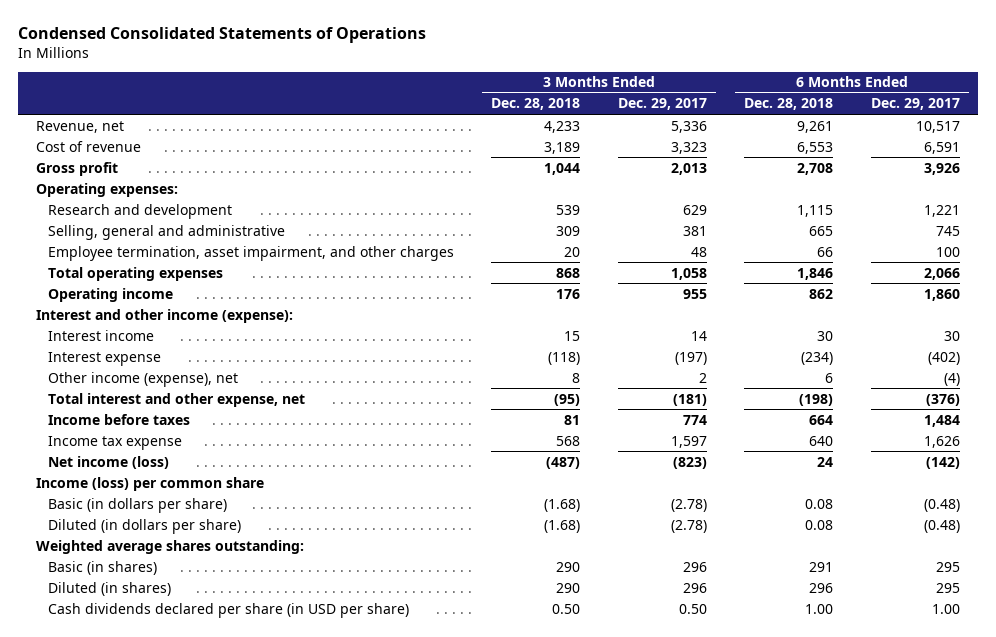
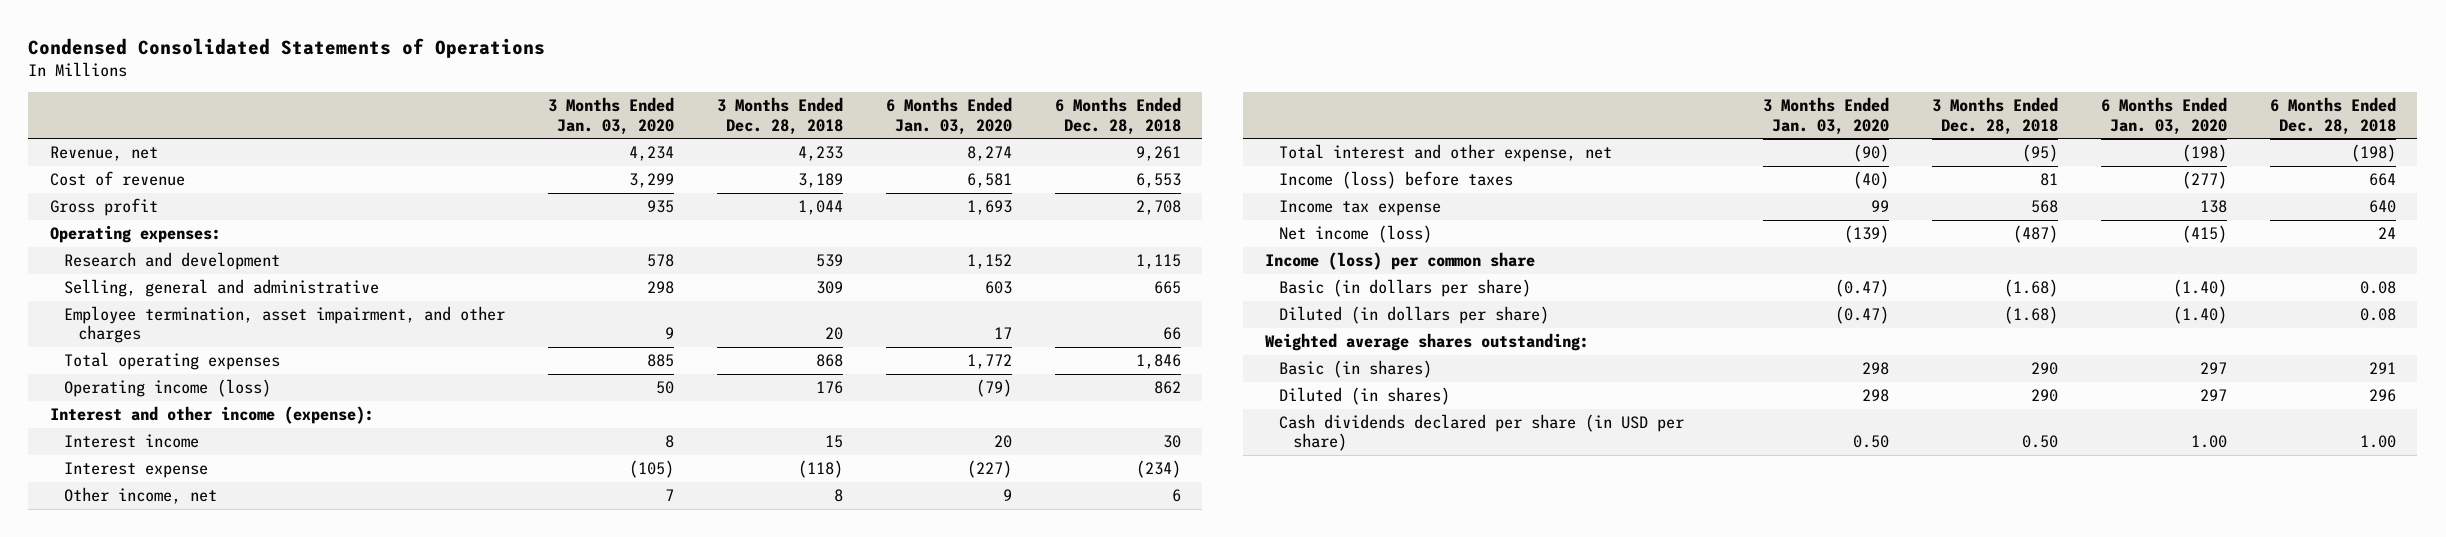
[617,98,707,111] Dec. 29, 2017 -> none
[870,98,960,111] Dec. 29, 2017 -> none
none -> [547,97,674,135] 3 Months Ended Jan. 03, 2020
none -> [885,97,1012,135] 6 Months Ended Jan. 03, 2020
[47,287,173,302] Operating income -> [64,379,272,398] Operating income (loss)
[47,371,238,387] Other income (expense), net -> [64,487,218,505] Other income, net
[47,413,190,425] Income before taxes -> [1278,171,1513,190] Income (loss) before taxes

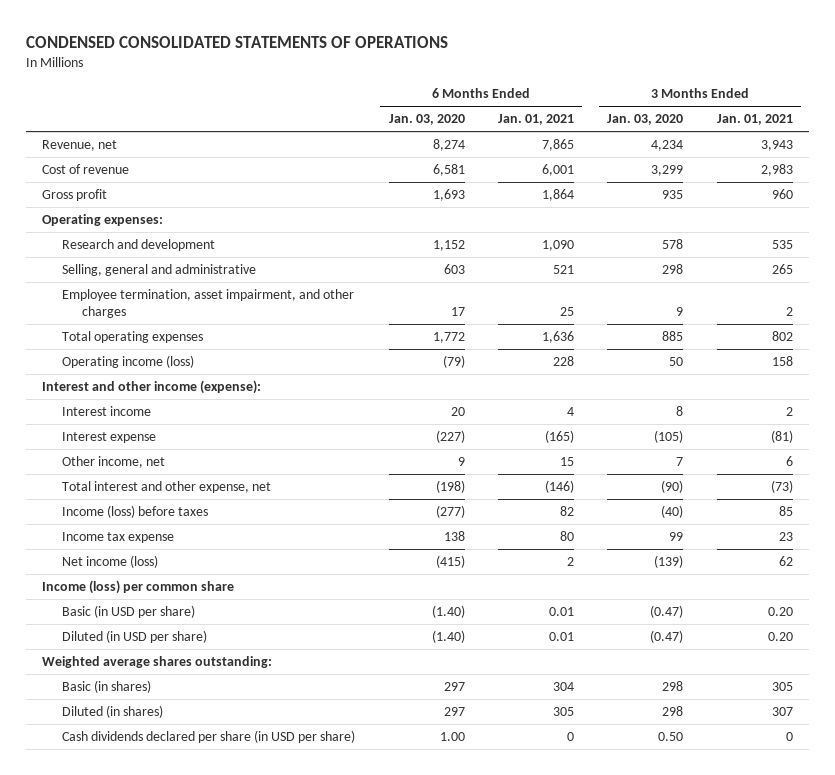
[28,37,546,58] Condensed Consolidated Statements of Operations -> [25,35,448,48] CONDENSED CONSOLIDATED STATEMENTS OF OPERATIONS
[716,97,843,135] 3 Months Ended Dec. 28, 2018 -> none
[1054,97,1181,135] 6 Months Ended Dec. 28, 2018 -> none
none -> [497,114,574,126] Jan. 01, 2021
none -> [716,114,793,126] Jan. 01, 2021
[1278,279,1531,298] Basic (in dollars per share) -> [62,605,196,619] Basic (in USD per share)
[1278,306,1549,325] Diluted (in dollars per share) -> [62,630,208,644] Diluted (in USD per share)

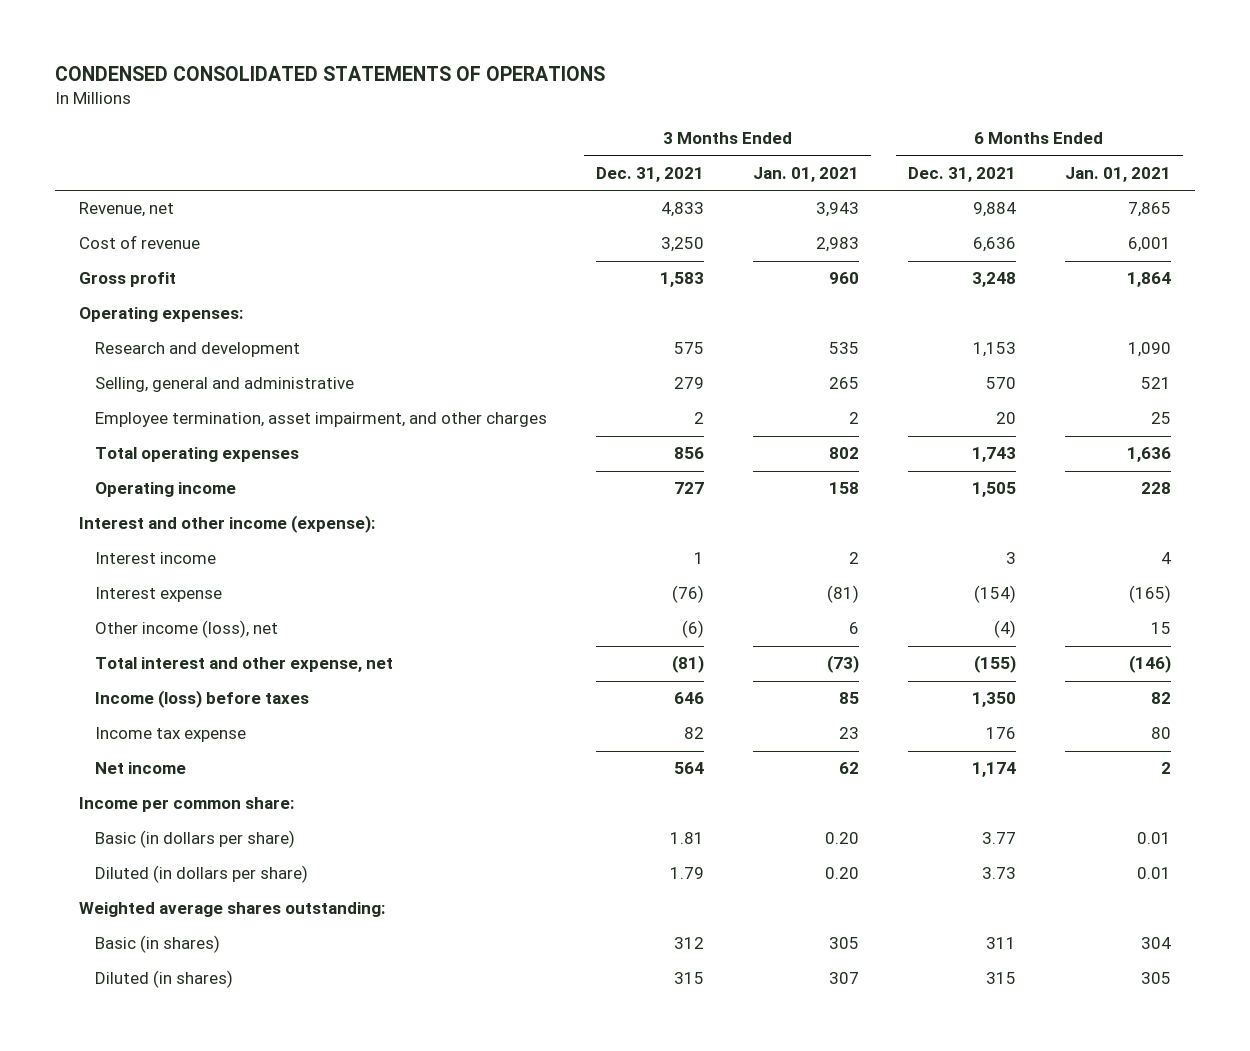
[388,114,465,126] Jan. 03, 2020 -> none
[607,114,684,126] Jan. 03, 2020 -> none
none -> [596,166,705,182] Dec. 31, 2021
none -> [907,166,1016,182] Dec. 31, 2021
[62,355,195,369] Operating income (loss) -> [95,482,237,498] Operating income
[62,456,166,469] Other income, net -> [95,620,279,639] Other income (loss), net
[62,555,159,569] Net income (loss) -> [95,762,187,775] Net income
[42,580,235,595] Income (loss) per common share -> [79,797,295,813] Income per common share:
[62,605,196,619] Basic (in USD per share) -> [95,830,296,849] Basic (in dollars per share)
[62,630,208,644] Diluted (in USD per share) -> [95,865,309,884] Diluted (in dollars per share)
[62,730,356,744] Cash dividends declared per share (in USD per share) -> none

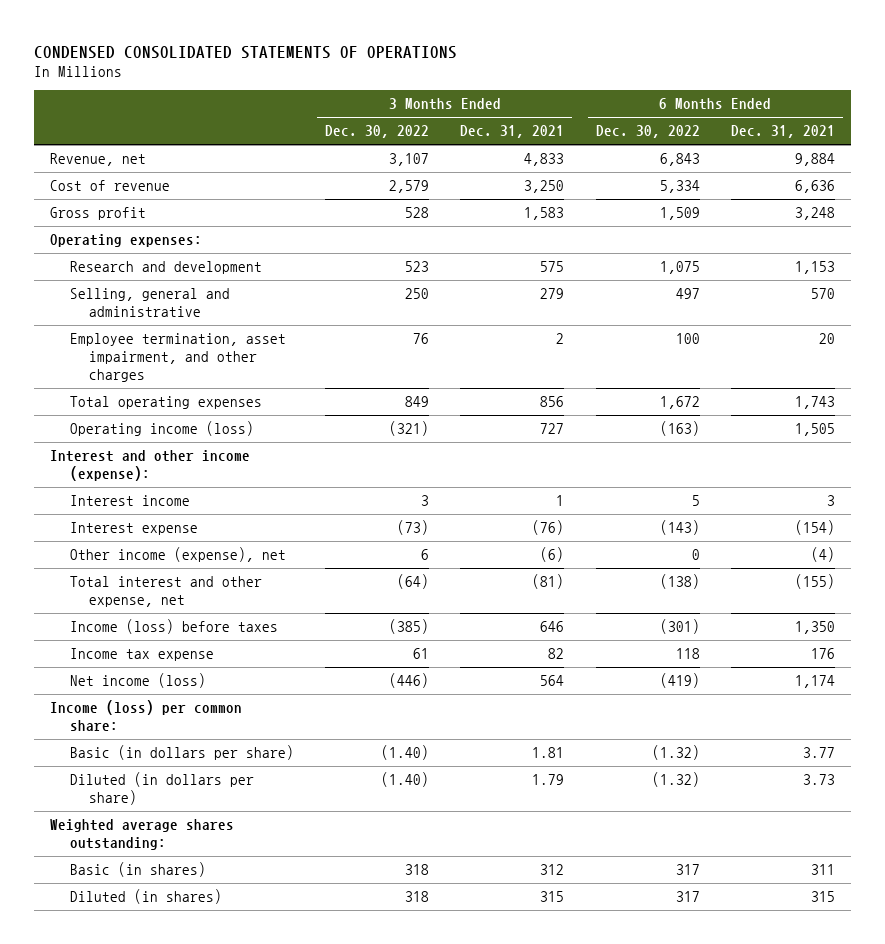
[752,166,859,182] Jan. 01, 2021 -> none
[1064,166,1171,182] Jan. 01, 2021 -> none
none -> [325,125,430,139] Dec. 30, 2022
none -> [595,125,700,139] Dec. 30, 2022
[95,482,237,498] Operating income -> [69,421,254,437] Operating income (loss)
[95,620,279,639] Other income (loss), net -> [69,547,286,563] Other income (expense), net
[95,762,187,775] Net income -> [69,673,206,689] Net income (loss)
[79,797,295,813] Income per common share: -> [50,700,243,732] Income (loss) per common share:

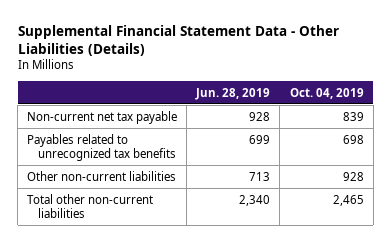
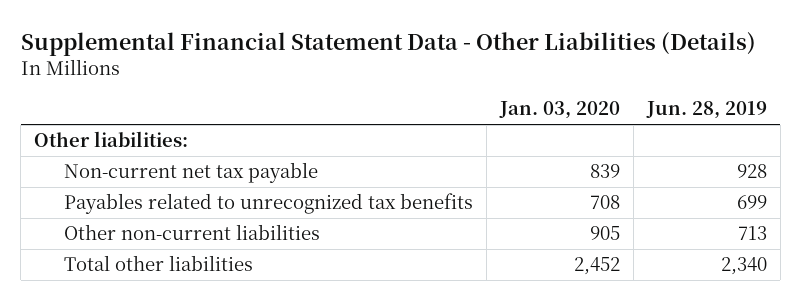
[289,87,364,99] Oct. 04, 2019 -> none
none -> [498,101,620,120] Jan. 03, 2020
none -> [34,131,189,148] Other liabilities:
[27,193,154,218] Total other non-current liabilities -> [63,255,253,272] Total other liabilities

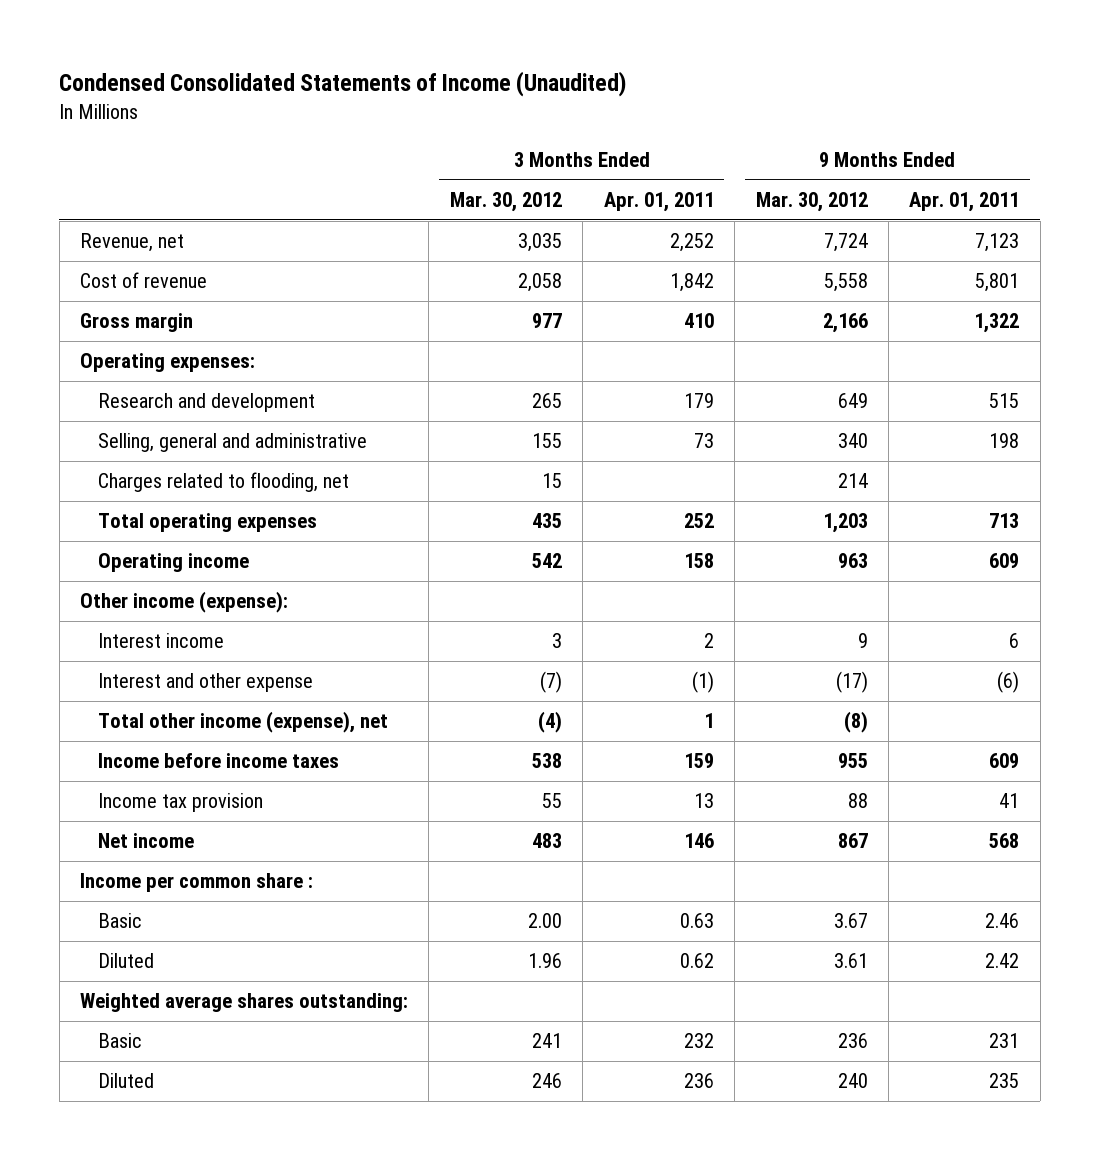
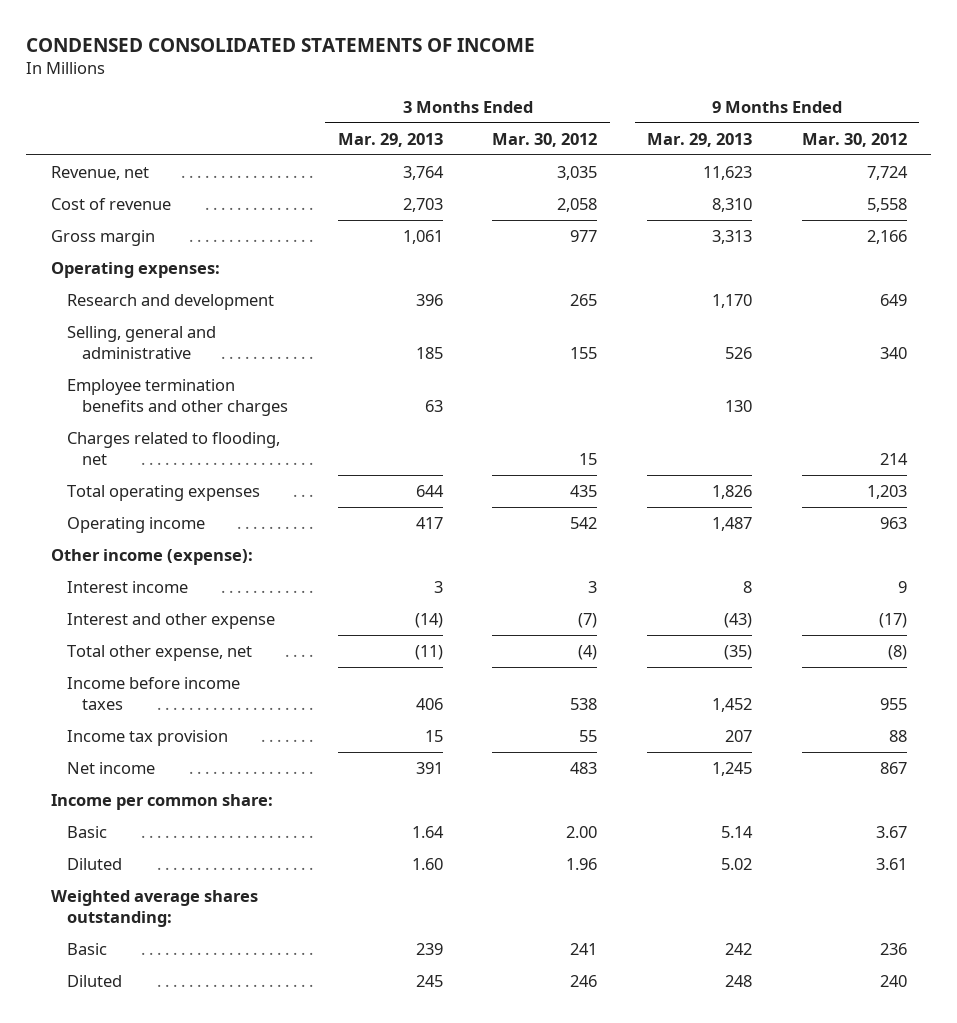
[59,71,627,98] Condensed Consolidated Statements of Income (Unaudited) -> [26,37,536,52] CONDENSED CONSOLIDATED STATEMENTS OF INCOME
[603,192,714,213] Apr. 01, 2011 -> none
[909,192,1020,213] Apr. 01, 2011 -> none
none -> [337,132,443,147] Mar. 29, 2013
none -> [646,132,752,147] Mar. 29, 2013
none -> [66,378,289,417] Employee termination benefits and other charges
[97,711,388,734] Total other income (expense), net -> [66,644,252,661] Total other expense, net
[80,873,314,893] Income per common share : -> [50,793,273,810] Income per common share:

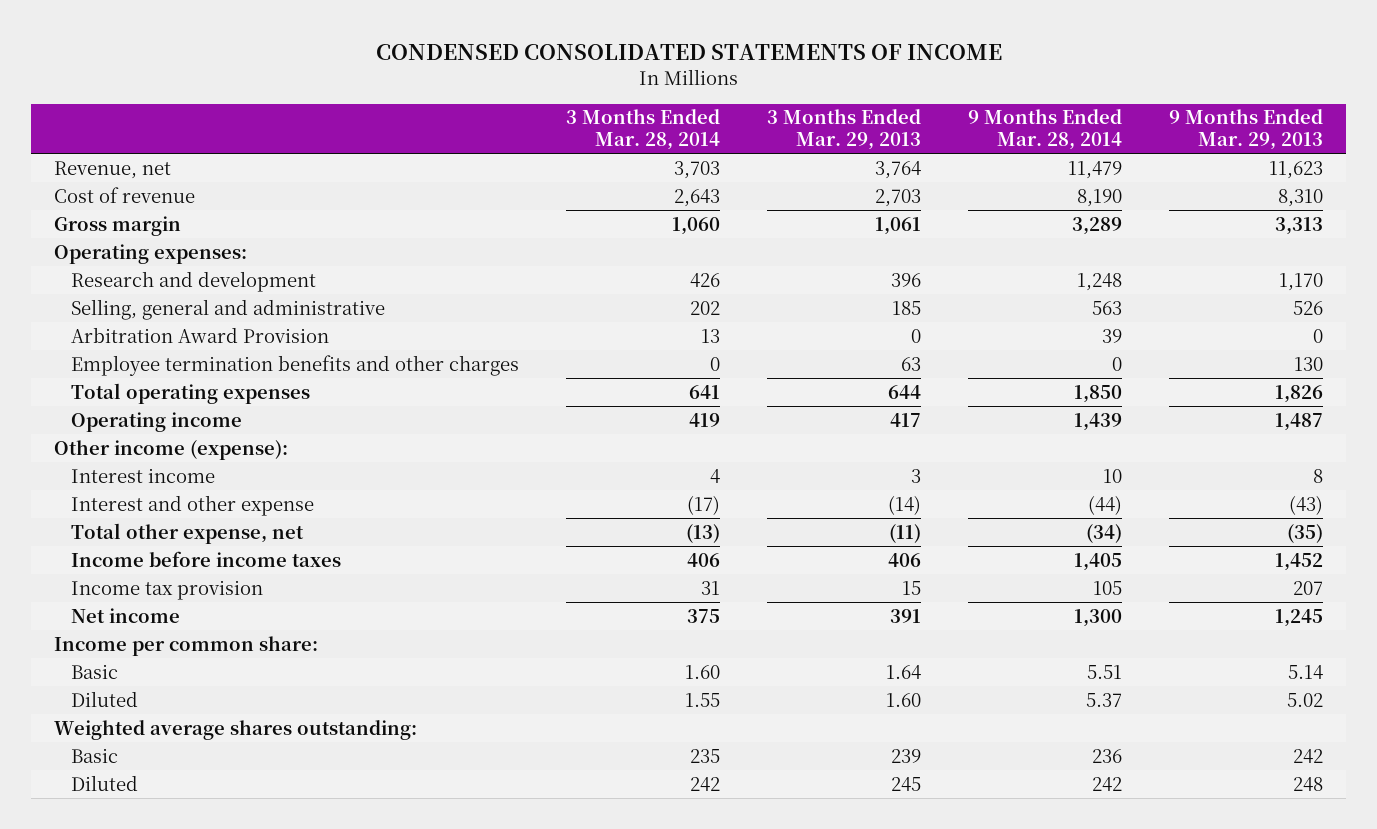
[492,132,598,147] Mar. 30, 2012 -> none
[801,132,907,147] Mar. 30, 2012 -> none
none -> [565,109,720,151] 3 Months Ended Mar. 28, 2014
none -> [967,109,1122,151] 9 Months Ended Mar. 28, 2014
none -> [70,326,329,343] Arbitration Award Provision
[66,431,280,466] Charges related to flooding, net -> none

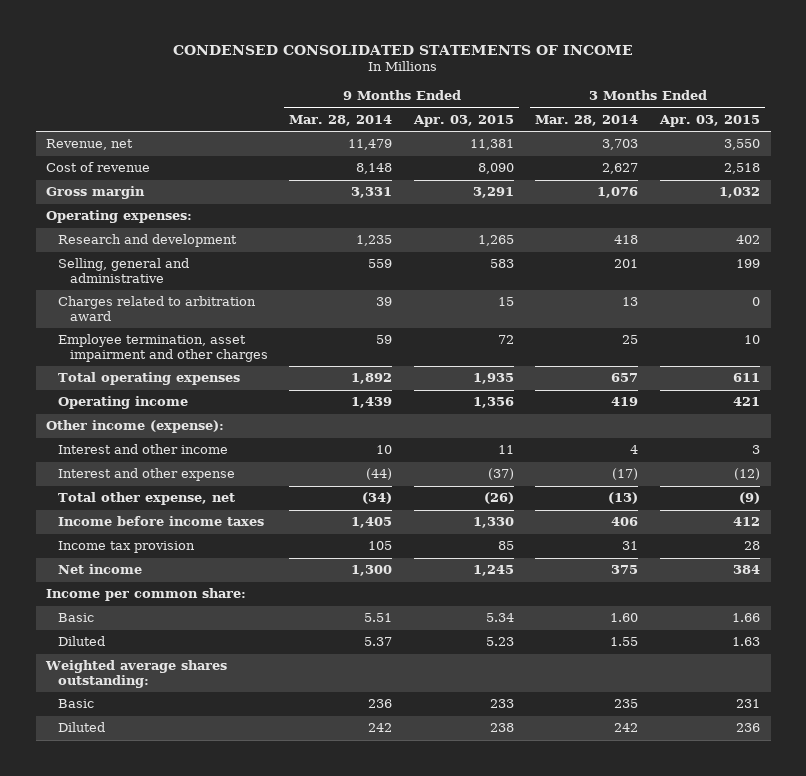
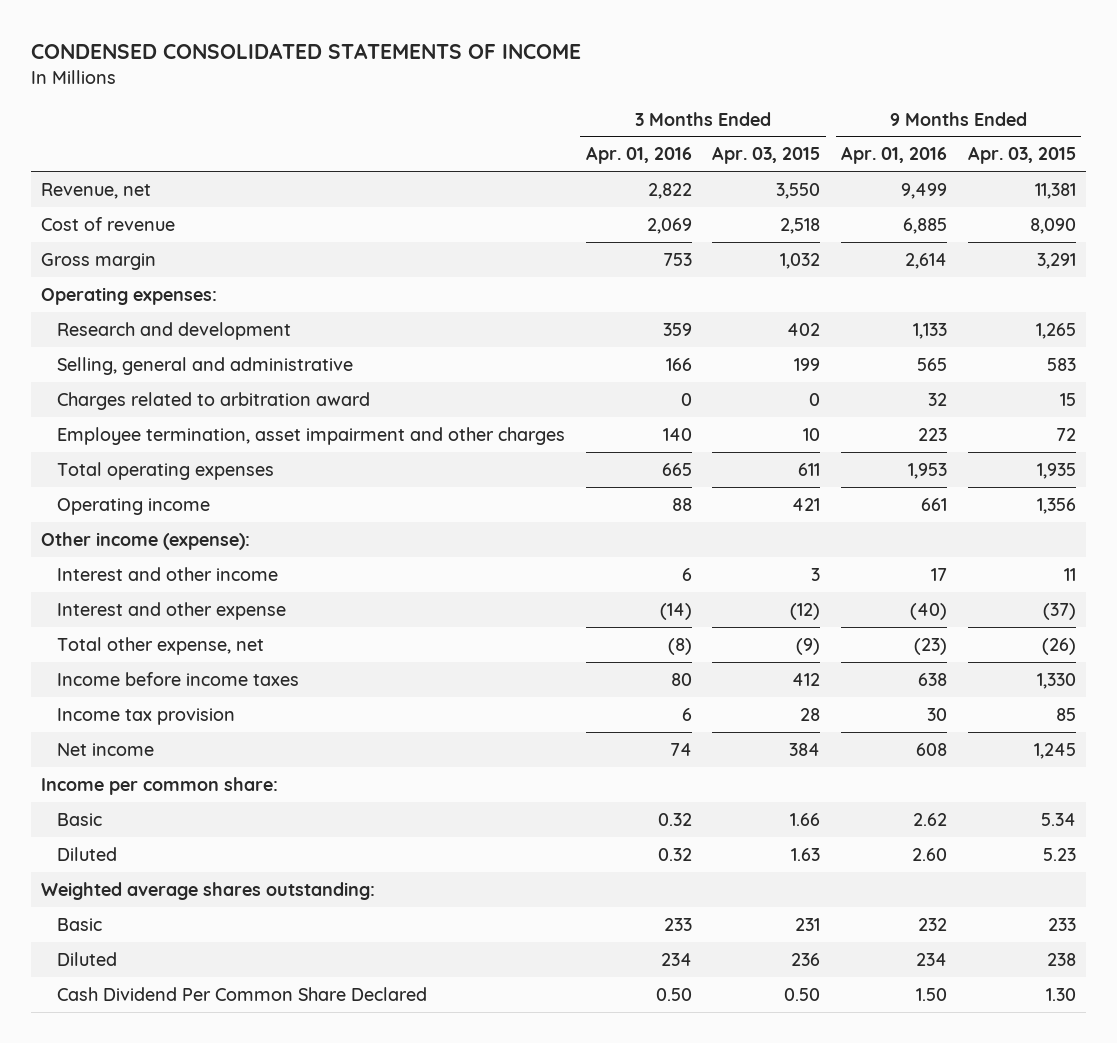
[289,114,393,126] Mar. 28, 2014 -> none
[535,114,639,126] Mar. 28, 2014 -> none
none -> [585,146,692,165] Apr. 01, 2016
none -> [841,146,948,165] Apr. 01, 2016
none -> [56,986,427,1001] Cash Dividend Per Common Share Declared

